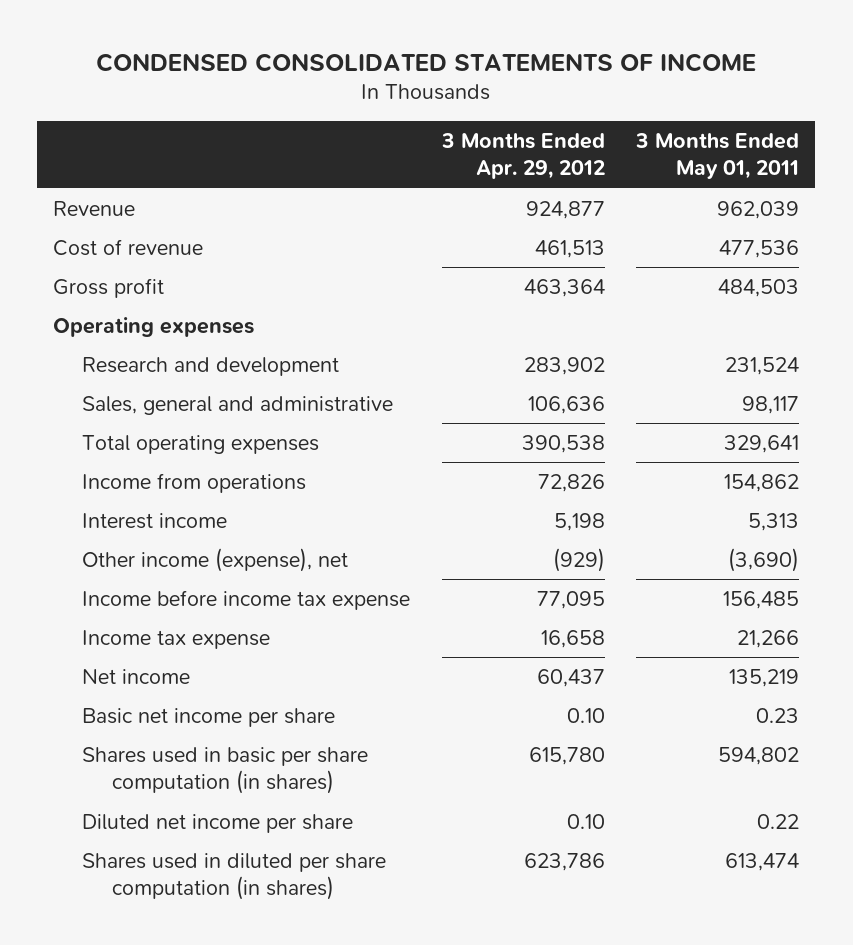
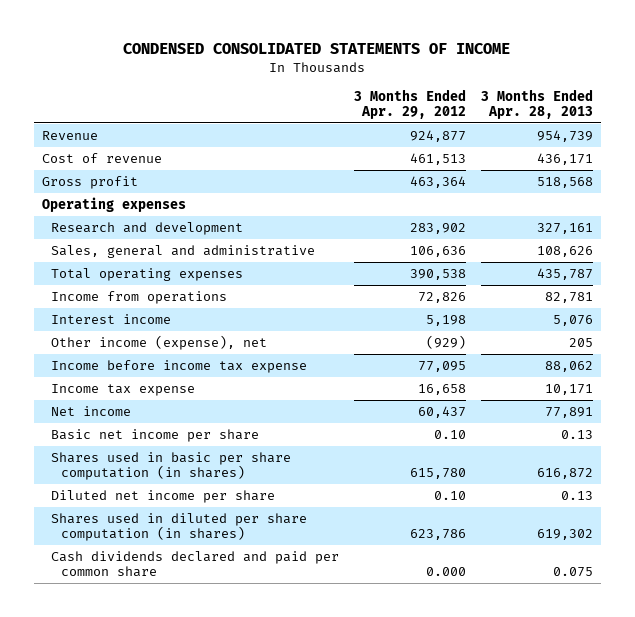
[635,132,800,180] 3 Months Ended May 01, 2011 -> none
none -> [481,88,594,119] 3 Months Ended Apr. 28, 2013
none -> [51,551,340,578] Cash dividends declared and paid per common share

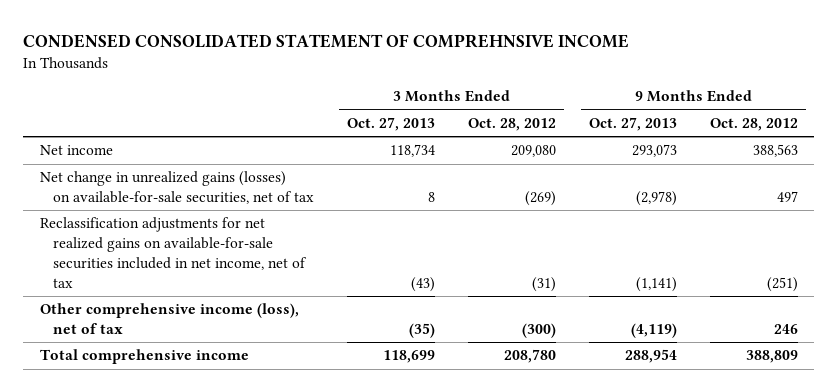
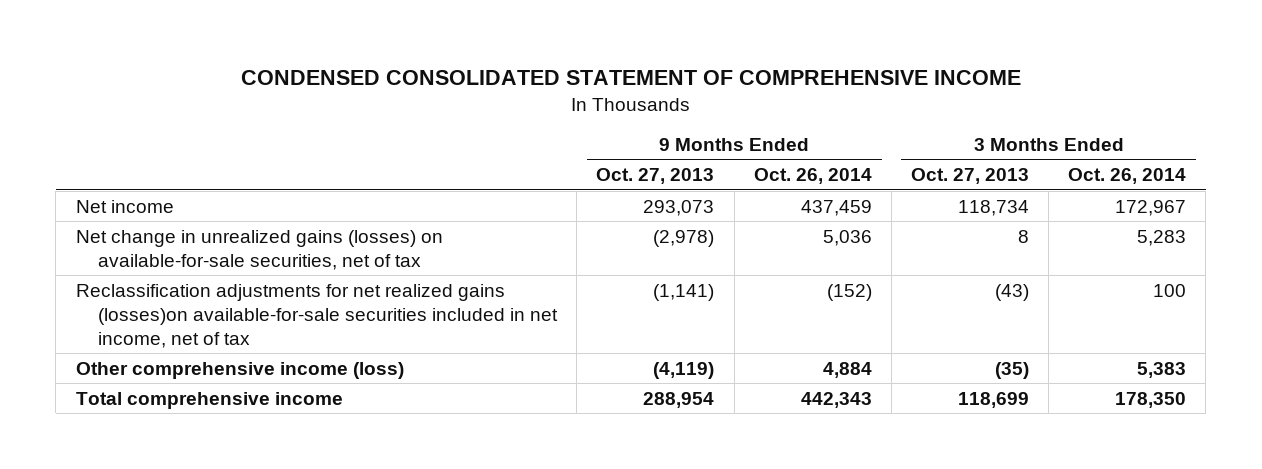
[23,33,630,48] CONDENSED CONSOLIDATED STATEMENT OF COMPREHNSIVE INCOME -> [240,70,1021,86] CONDENSED CONSOLIDATED STATEMENT OF COMPREHENSIVE INCOME
[468,117,557,131] Oct. 28, 2012 -> none
[709,117,798,131] Oct. 28, 2012 -> none
none -> [753,168,872,185] Oct. 26, 2014
none -> [1068,168,1187,185] Oct. 26, 2014
[39,217,308,288] Reclassification adjustments for net realized gains on available-for-sale securities included in net income, net of tax -> [75,283,559,348] Reclassification adjustments for net realized gains (losses)on available-for-sale securities included in net income, net of tax
[39,303,299,335] Other comprehensive income (loss), net of tax -> [75,361,404,379] Other comprehensive income (loss)

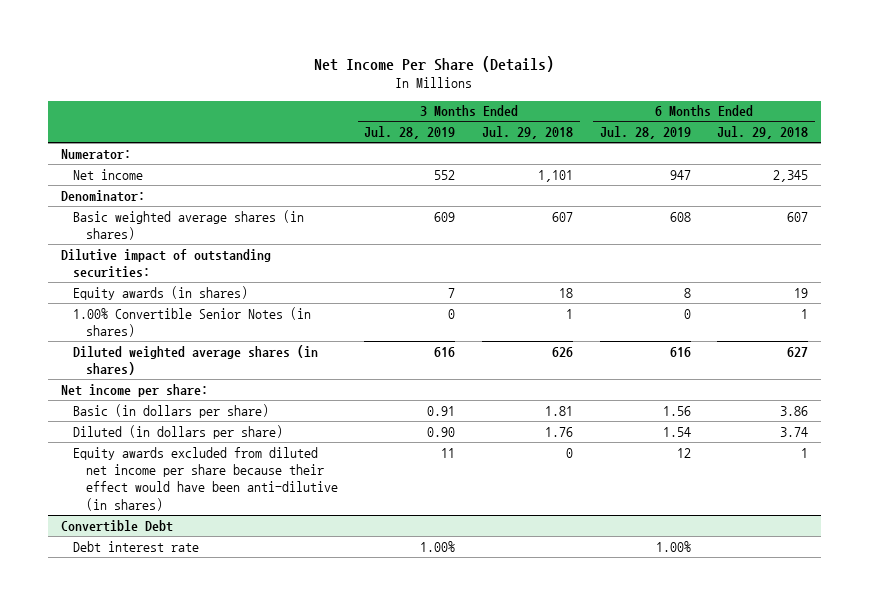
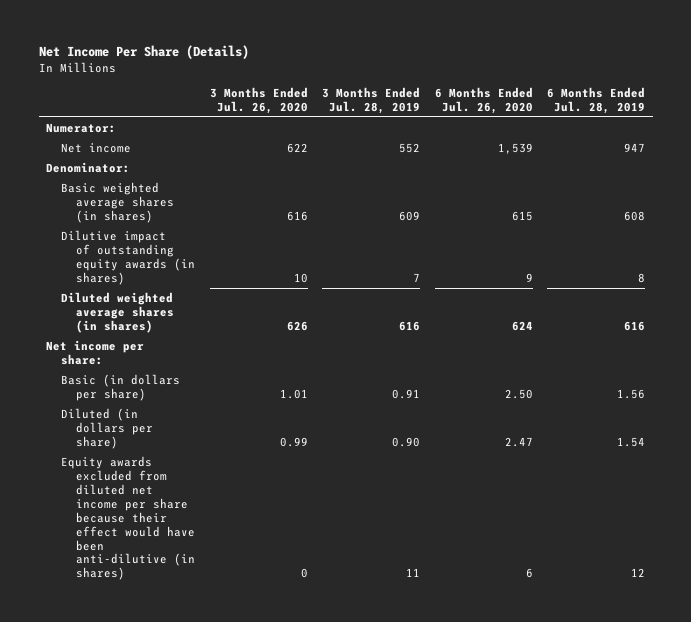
[482,126,574,140] Jul. 29, 2018 -> none
[717,126,809,140] Jul. 29, 2018 -> none
none -> [209,87,308,115] 3 Months Ended Jul. 26, 2020
none -> [434,87,533,115] 6 Months Ended Jul. 26, 2020
[60,248,271,279] Dilutive impact of outstanding securities: -> none
[73,306,312,338] 1.00% Convertible Senior Notes (in shares) -> none
[73,285,249,300] Equity awards (in shares) -> [60,229,196,285] Dilutive impact of outstanding equity awards (in shares)
[60,519,173,532] Convertible Debt -> none
[73,540,200,552] Debt interest rate -> none

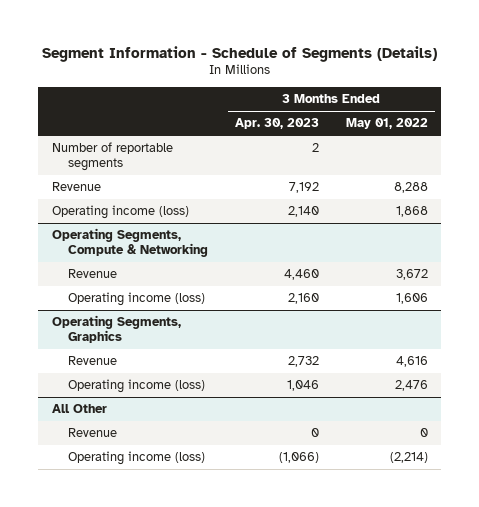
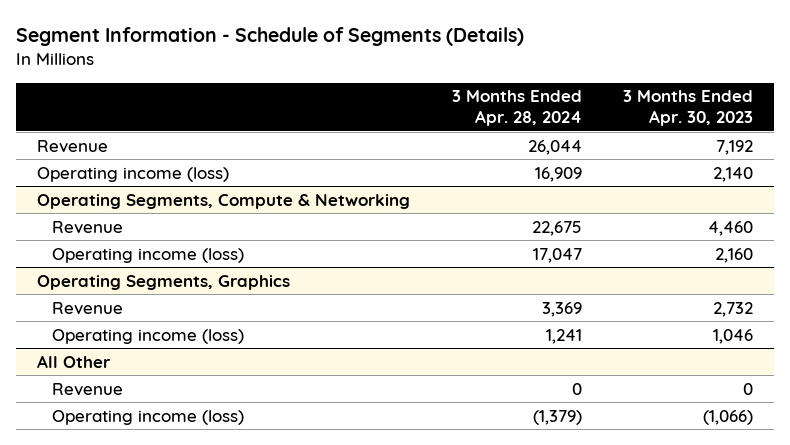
[345,118,428,130] May 01, 2022 -> none
none -> [451,90,582,127] 3 Months Ended Apr. 28, 2024
[51,142,173,172] Number of reportable segments -> none

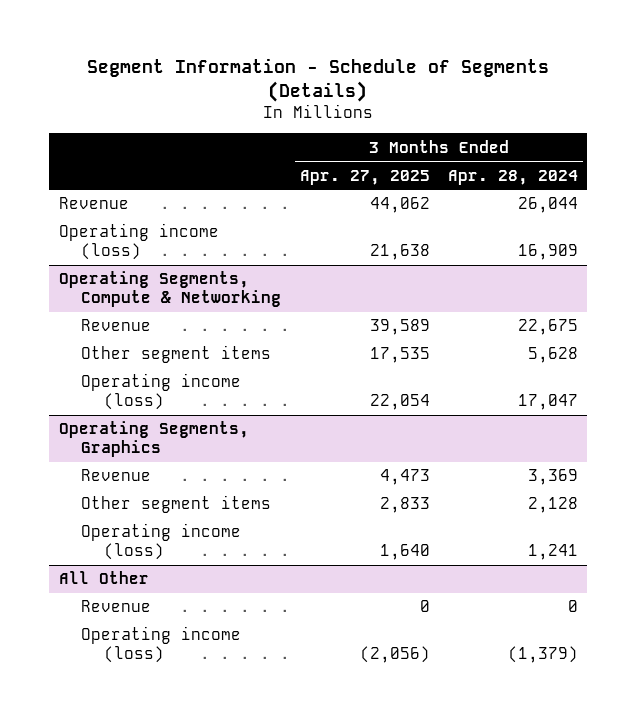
[623,90,754,127] 3 Months Ended Apr. 30, 2023 -> none
none -> [299,169,430,185] Apr. 27, 2025
none -> [81,345,272,364] Other segment items
none -> [81,495,272,514] Other segment items

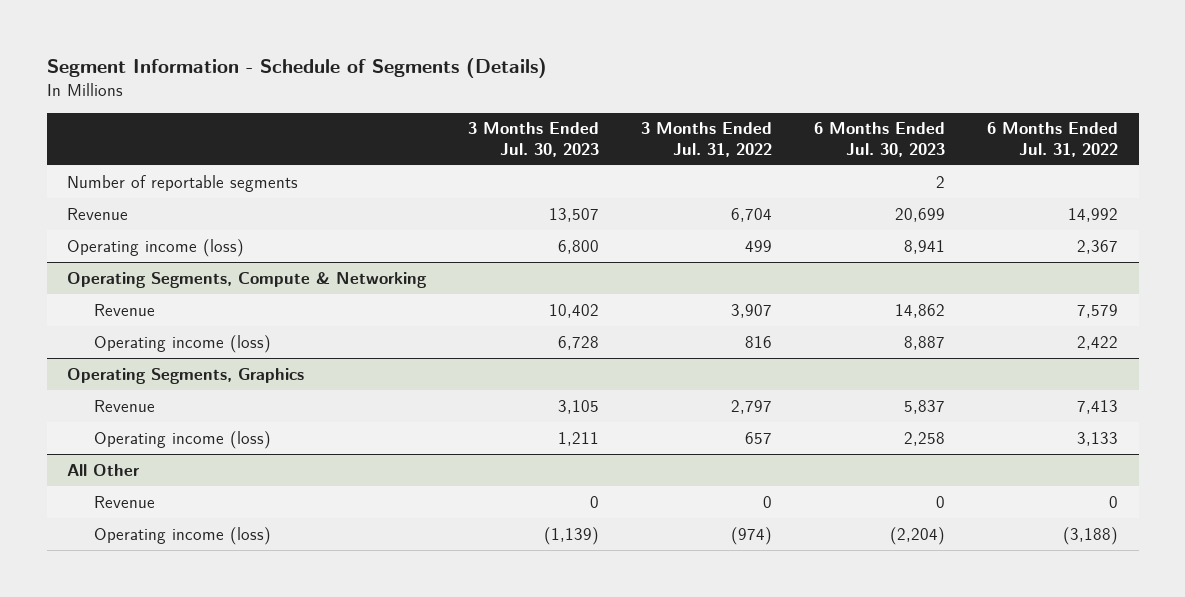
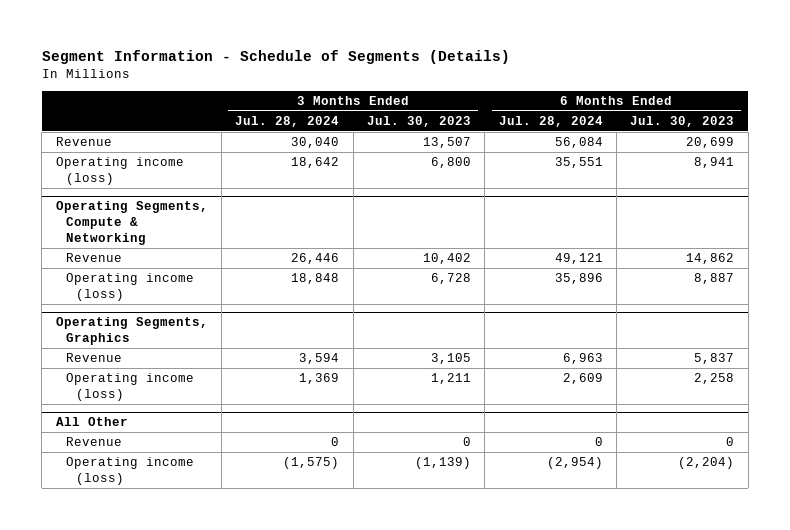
[641,122,773,157] 3 Months Ended Jul. 31, 2022 -> none
[986,122,1118,157] 6 Months Ended Jul. 31, 2022 -> none
none -> [235,115,340,127] Jul. 28, 2024
none -> [498,115,603,127] Jul. 28, 2024
[67,174,299,192] Number of reportable segments -> none

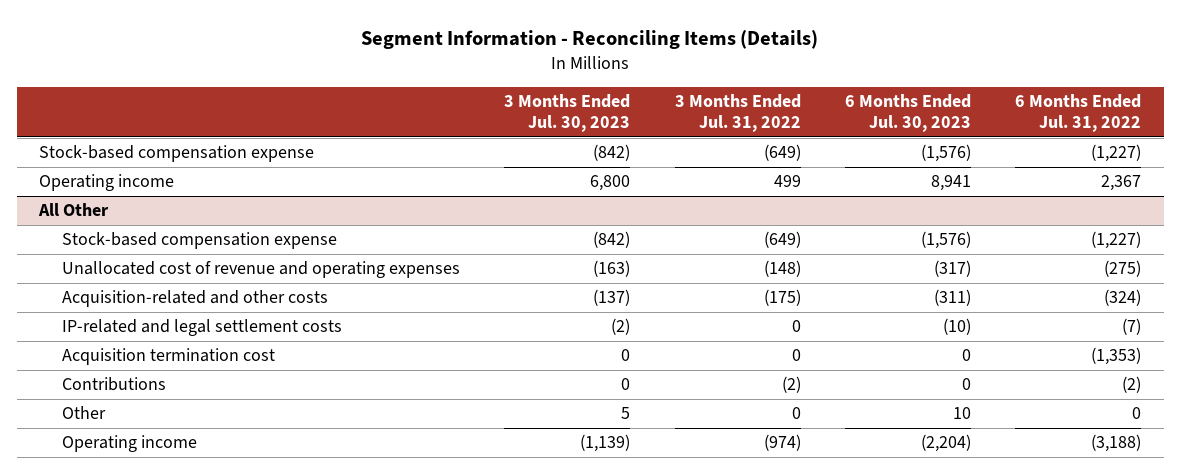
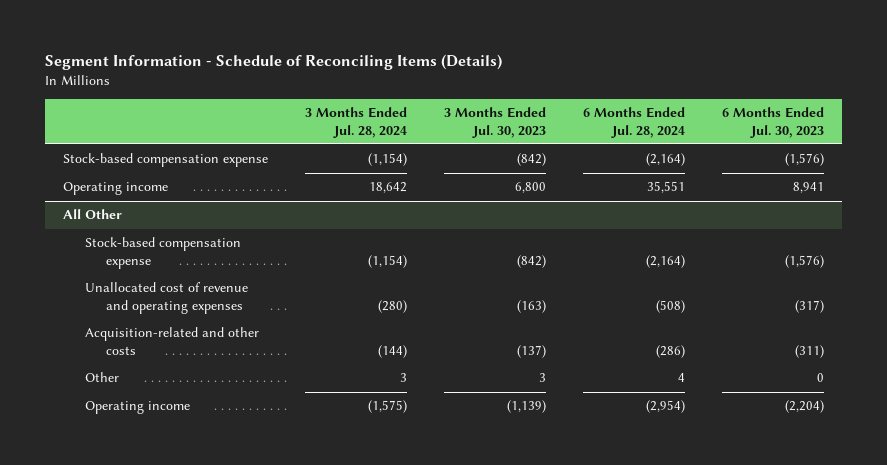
[361,29,819,49] Segment Information - Reconciling Items (Details) -> [44,54,502,71] Segment Information - Schedule of Reconciling Items (Details)
[674,94,801,133] 3 Months Ended Jul. 31, 2022 -> none
[1015,94,1142,133] 6 Months Ended Jul. 31, 2022 -> none
none -> [305,107,408,138] 3 Months Ended Jul. 28, 2024
none -> [583,107,686,138] 6 Months Ended Jul. 28, 2024
[61,319,342,337] IP-related and legal settlement costs -> none
[61,348,275,366] Acquisition termination cost -> none
[61,377,166,392] Contributions -> none
[621,407,631,420] 5 -> [539,373,547,383] 3
[952,407,971,420] 10 -> [817,373,825,383] 0

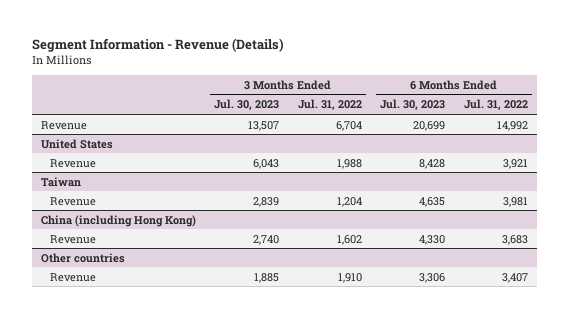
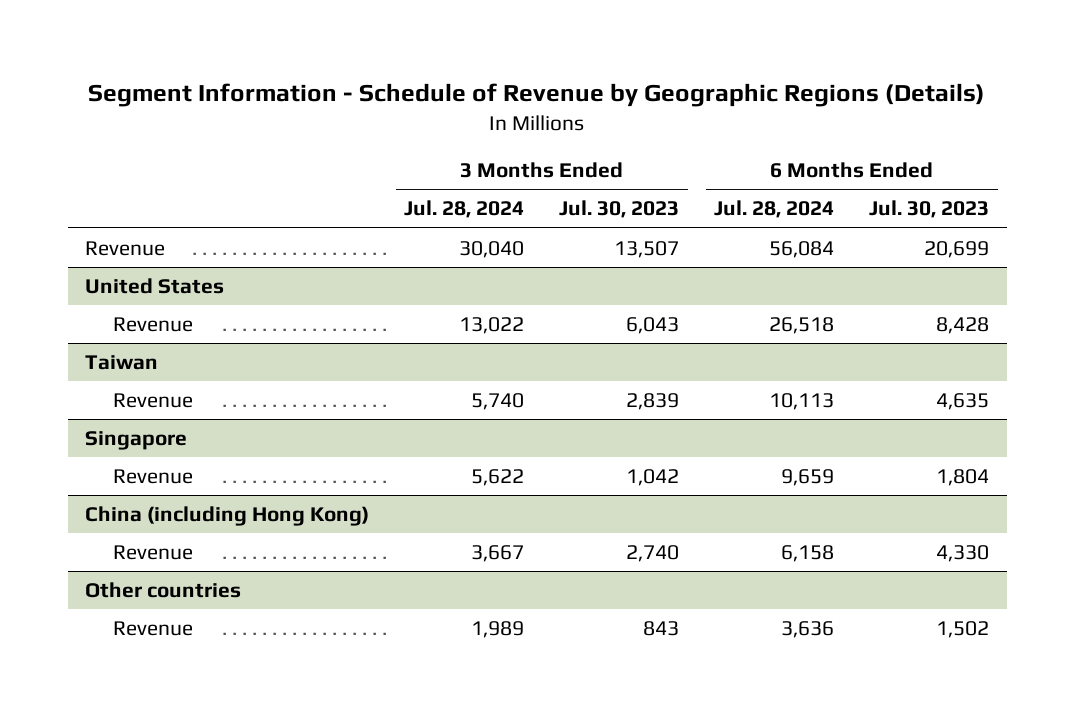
[31,37,284,52] Segment Information - Revenue (Details) -> [88,82,986,107] Segment Information - Schedule of Revenue by Geographic Regions (Details)
[297,99,362,111] Jul. 31, 2022 -> none
[463,99,528,111] Jul. 31, 2022 -> none
none -> [404,200,525,219] Jul. 28, 2024
none -> [714,200,835,219] Jul. 28, 2024
none -> [85,431,188,451] Singapore
none -> [113,469,194,485] Revenue
[254,272,280,283] 1,885 -> [643,621,680,637] 843
[419,272,446,283] 3,306 -> [936,621,990,639] 1,502

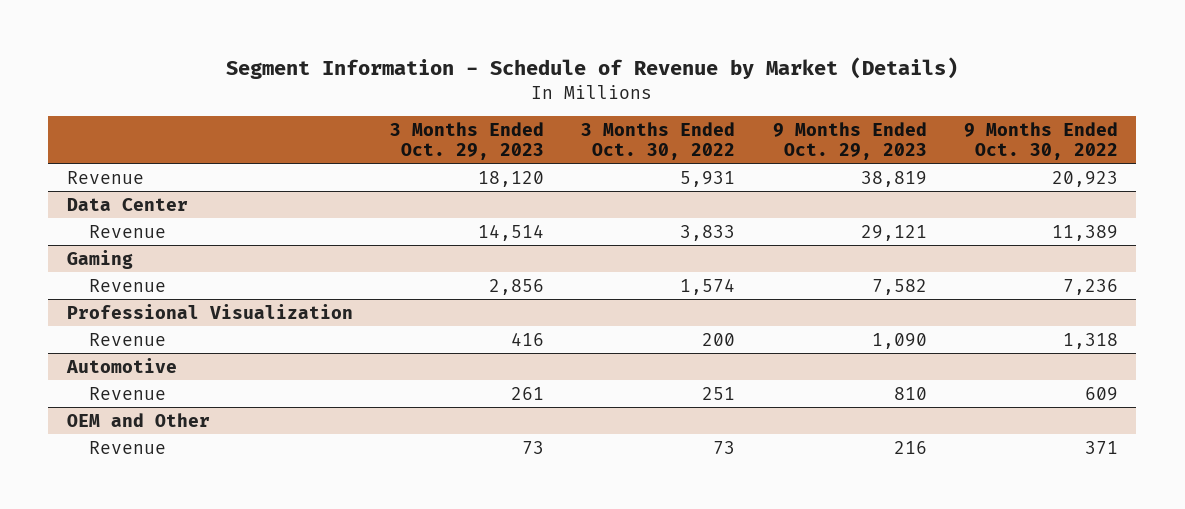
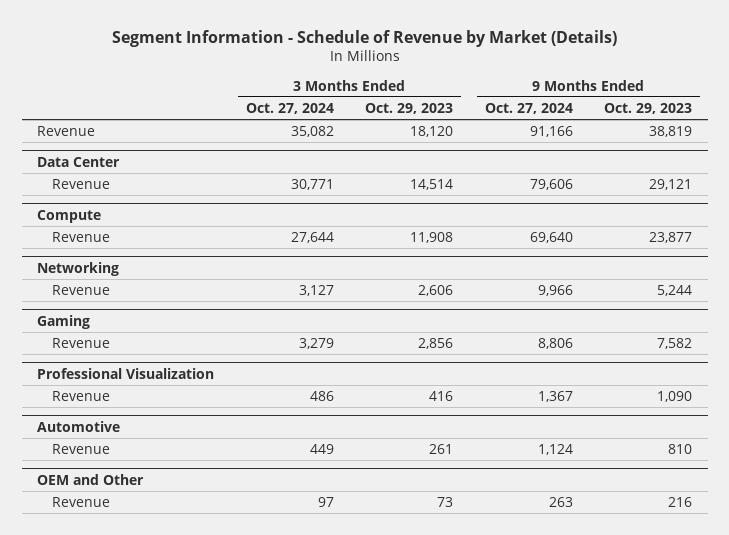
[581,121,736,160] 3 Months Ended Oct. 30, 2022 -> none
[963,121,1118,160] 9 Months Ended Oct. 30, 2022 -> none
none -> [245,102,334,114] Oct. 27, 2024
none -> [484,102,573,114] Oct. 27, 2024
none -> [37,209,102,223] Compute
none -> [52,231,111,242] Revenue
none -> [37,261,120,276] Networking
none -> [52,284,111,295] Revenue

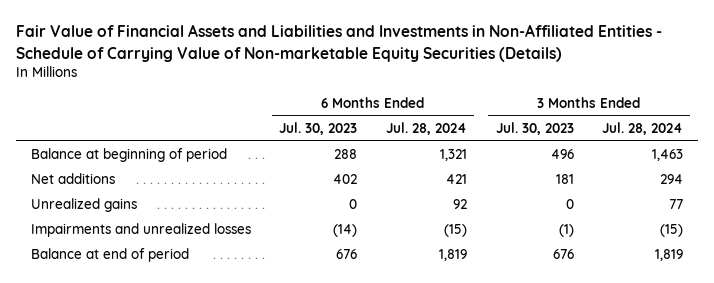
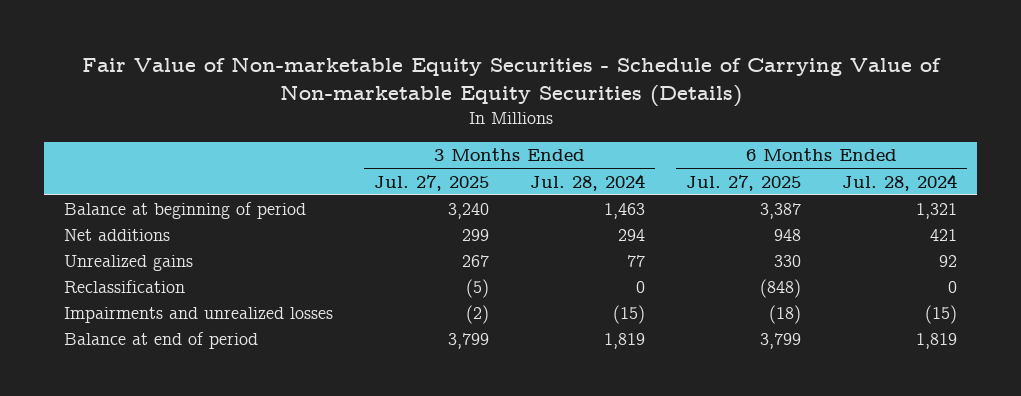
[16,24,663,62] Fair Value of Financial Assets and Liabilities and Investments in Non-Affiliated Entities - Schedule of Carrying Value of Non-marketable Equity Securities (Details) -> [81,56,941,107] Fair Value of Non-marketable Equity Securities - Schedule of Carrying Value of Non-marketable Equity Securities (Details)
[279,121,358,135] Jul. 30, 2023 -> none
[495,121,574,135] Jul. 30, 2023 -> none
none -> [374,174,490,191] Jul. 27, 2025
none -> [686,174,802,191] Jul. 27, 2025
none -> [64,280,186,294] Reclassification

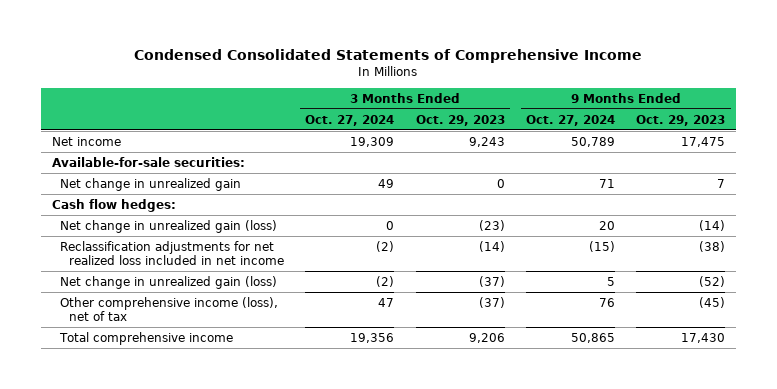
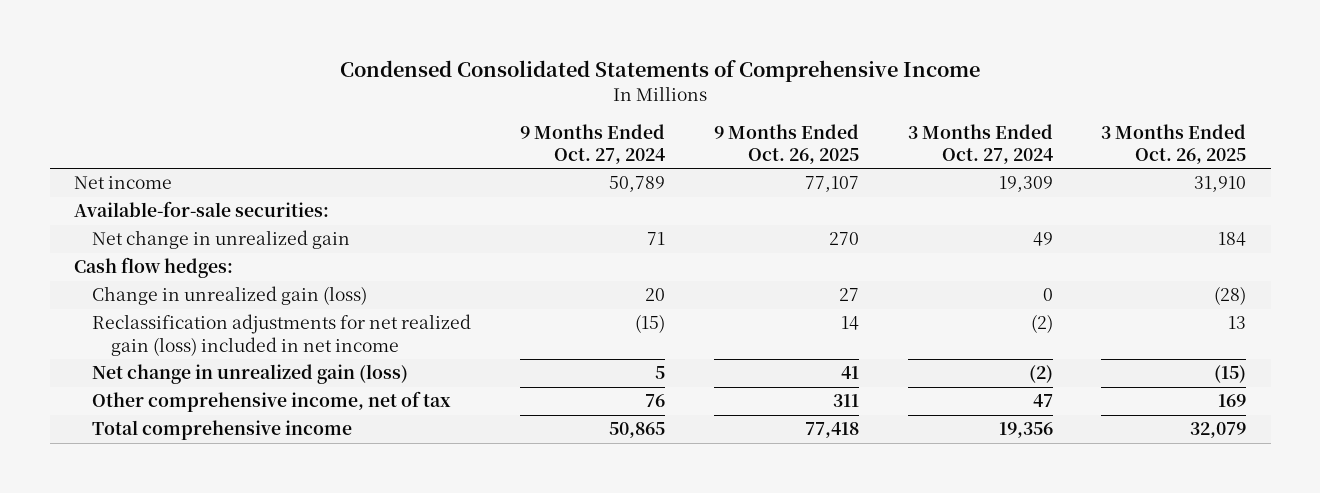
[415,114,505,126] Oct. 29, 2023 -> none
[636,114,726,126] Oct. 29, 2023 -> none
none -> [713,123,859,164] 9 Months Ended Oct. 26, 2025
none -> [1101,123,1247,164] 3 Months Ended Oct. 26, 2025
[60,219,278,233] Net change in unrealized gain (loss) -> [92,286,368,306] Change in unrealized gain (loss)
[60,240,285,266] Reclassification adjustments for net realized loss included in net income -> [92,314,472,356] Reclassification adjustments for net realized gain (loss) included in net income
[60,296,279,322] Other comprehensive income (loss), net of tax -> [92,391,452,413] Other comprehensive income, net of tax

